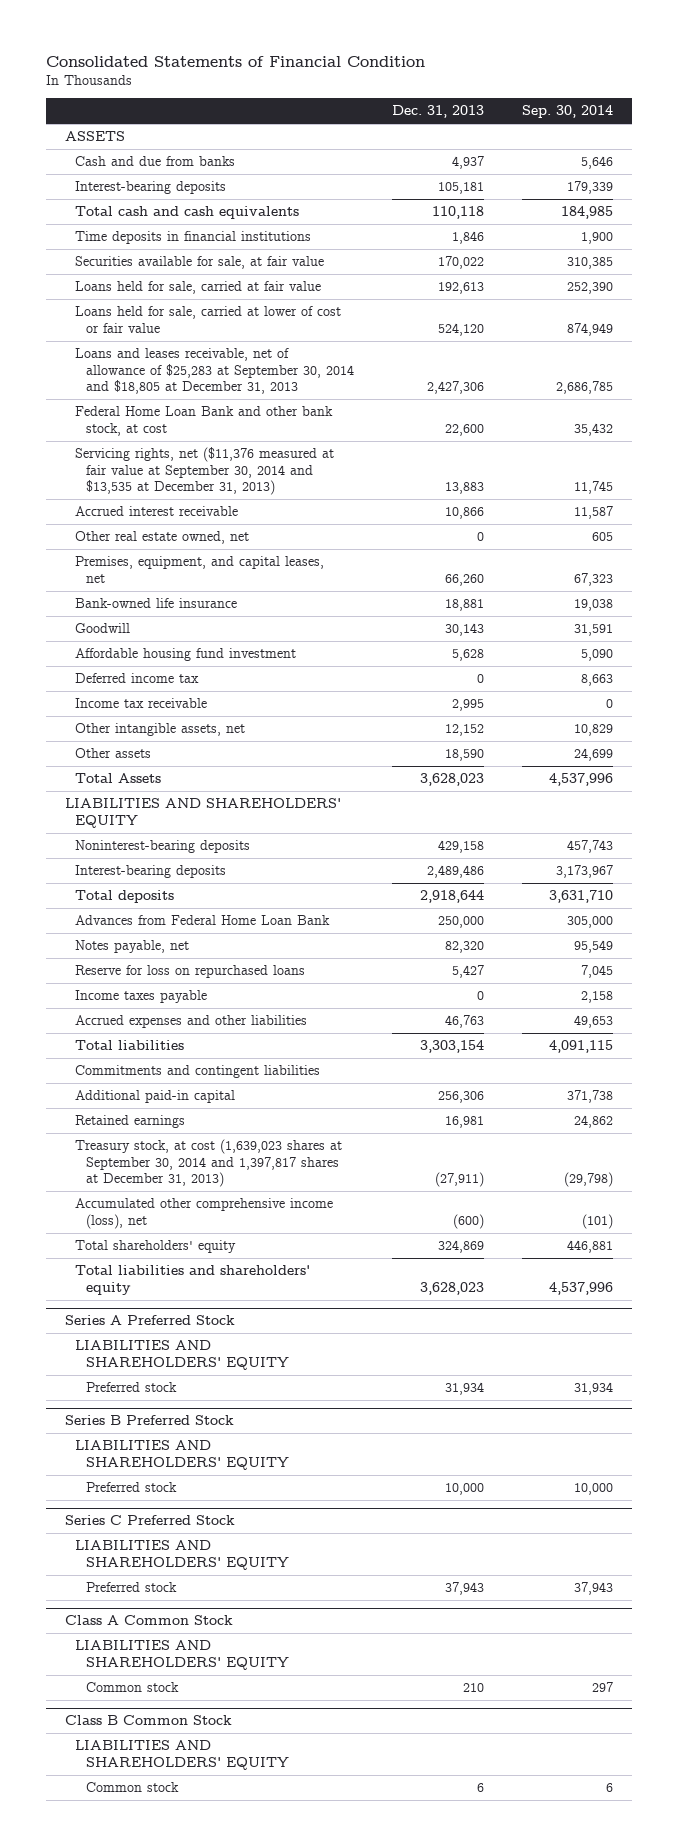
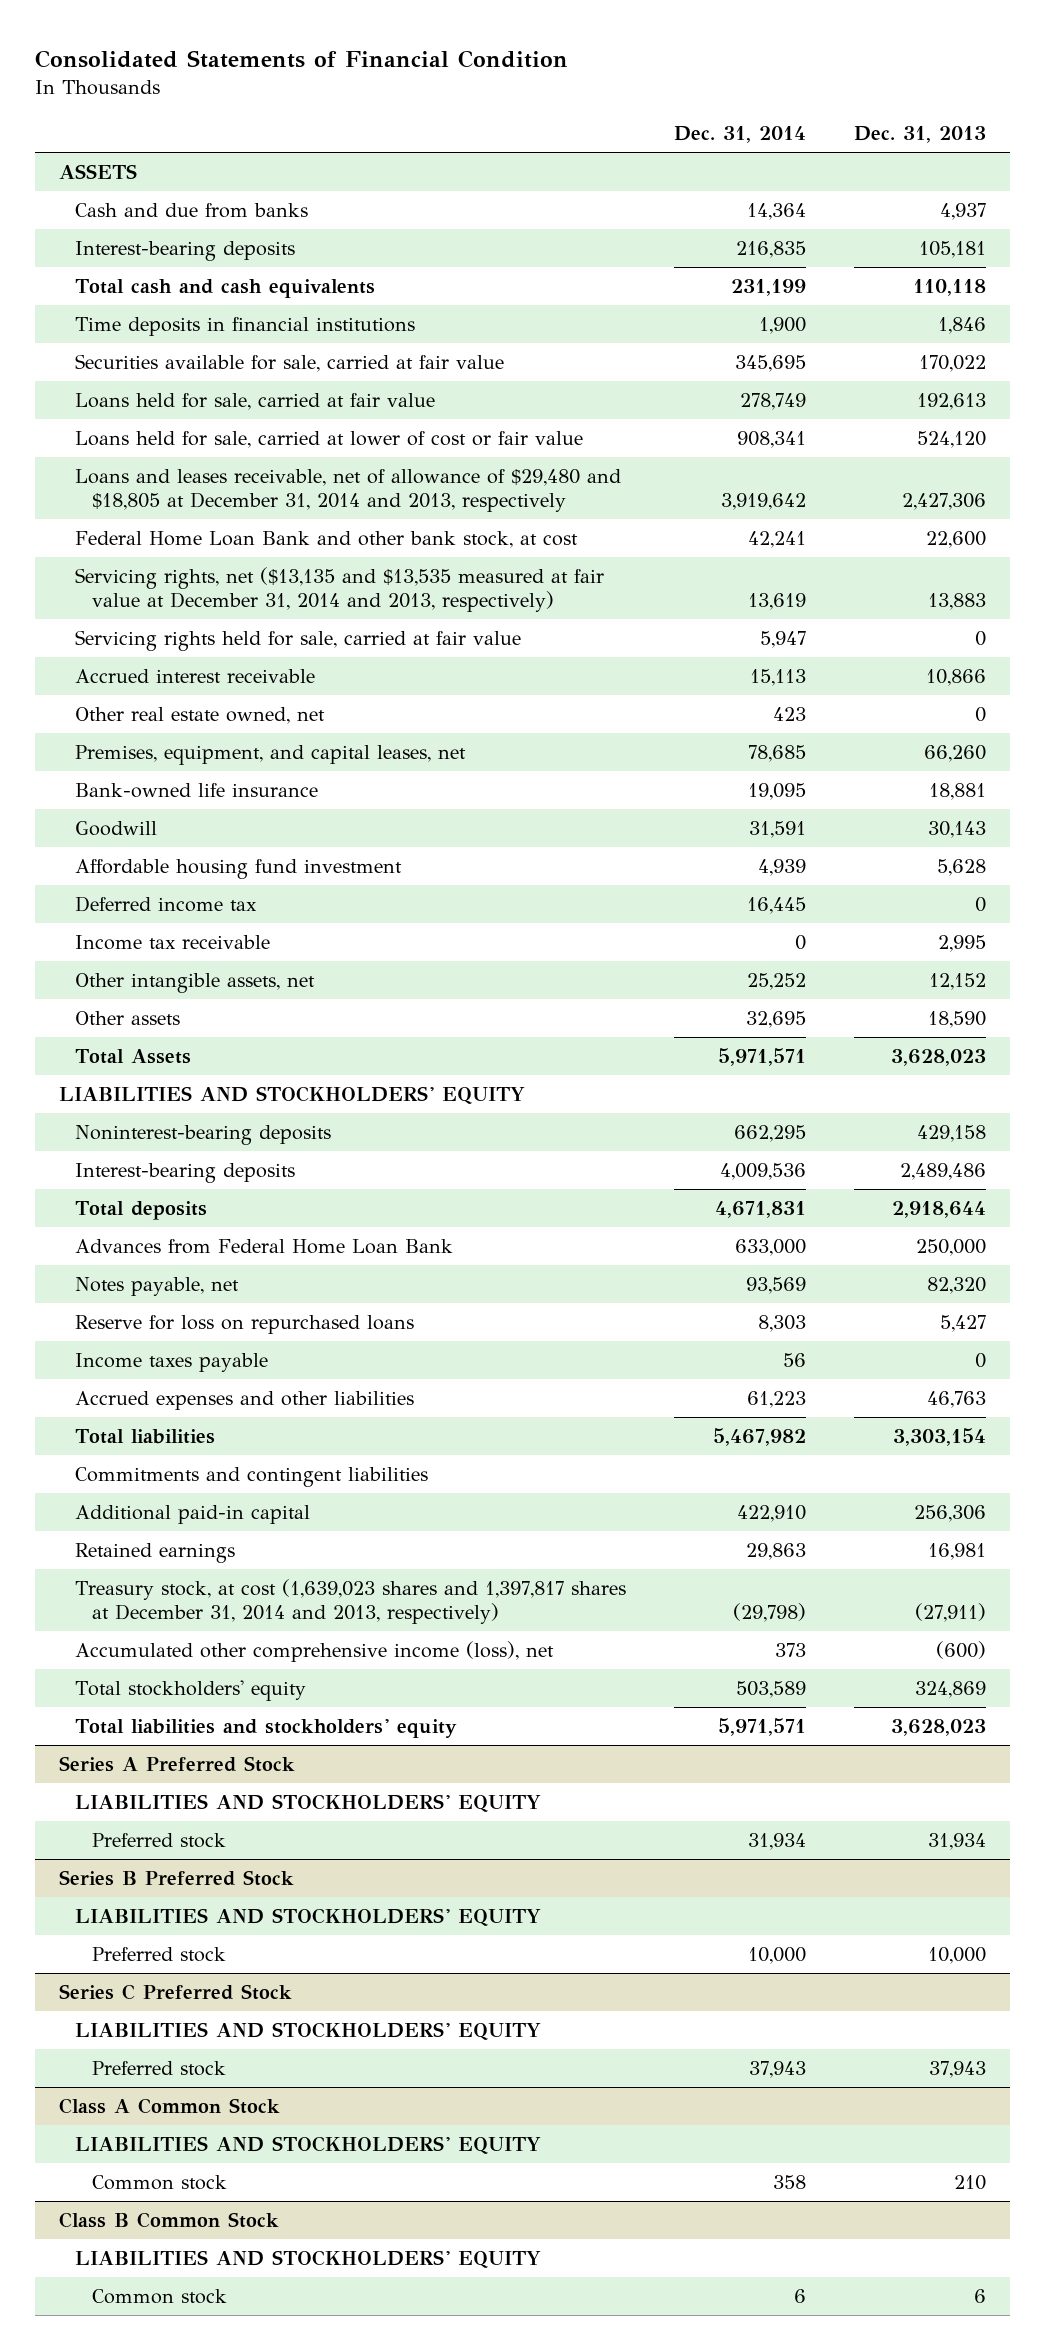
[521,105,613,119] Sep. 30, 2014 -> none
none -> [674,126,807,144] Dec. 31, 2014
[75,256,325,270] Securities available for sale, at fair value -> [75,353,505,372] Securities available for sale, carried at fair value
[75,348,354,395] Loans and leases receivable, net of allowance of $25,283 at September 30, 2014 and $18,805 at December 31, 2013 -> [75,468,622,512] Loans and leases receivable, net of allowance of $29,480 and $18,805 at December 31, 2014 and 2013, respectively
[75,447,335,496] Servicing rights, net ($11,376 measured at fair value at September 30, 2014 and $13,535 at December 31, 2013) -> [75,566,605,612] Servicing rights, net ($13,135 and $13,535 measured at fair value at December 31, 2014 and 2013, respectively)
none -> [75,629,522,651] Servicing rights held for sale, carried at fair value
[64,798,341,828] LIABILITIES AND SHAREHOLDERS' EQUITY -> [59,1085,526,1105] LIABILITIES AND STOCKHOLDERS' EQUITY
[75,1139,343,1188] Treasury stock, at cost (1,639,023 shares at September 30, 2014 and 1,397,817 shares at December 31, 2013) -> [75,1578,627,1624] Treasury stock, at cost (1,639,023 shares and 1,397,817 shares at December 31, 2014 and 2013, respectively)
[75,1240,237,1254] Total shareholders' equity -> [75,1679,307,1701] Total stockholders' equity
[75,1265,311,1295] Total liabilities and shareholders' equity -> [75,1718,458,1738] Total liabilities and stockholders' equity
[75,1340,289,1370] LIABILITIES AND SHAREHOLDERS' EQUITY -> [75,1793,542,1813] LIABILITIES AND STOCKHOLDERS' EQUITY
[75,1440,289,1470] LIABILITIES AND SHAREHOLDERS' EQUITY -> [75,1907,542,1927] LIABILITIES AND STOCKHOLDERS' EQUITY
[75,1540,289,1570] LIABILITIES AND SHAREHOLDERS' EQUITY -> [75,2021,542,2041] LIABILITIES AND STOCKHOLDERS' EQUITY
[75,1640,289,1670] LIABILITIES AND SHAREHOLDERS' EQUITY -> [75,2135,542,2155] LIABILITIES AND STOCKHOLDERS' EQUITY
[75,1740,289,1770] LIABILITIES AND SHAREHOLDERS' EQUITY -> [75,2249,542,2269] LIABILITIES AND STOCKHOLDERS' EQUITY

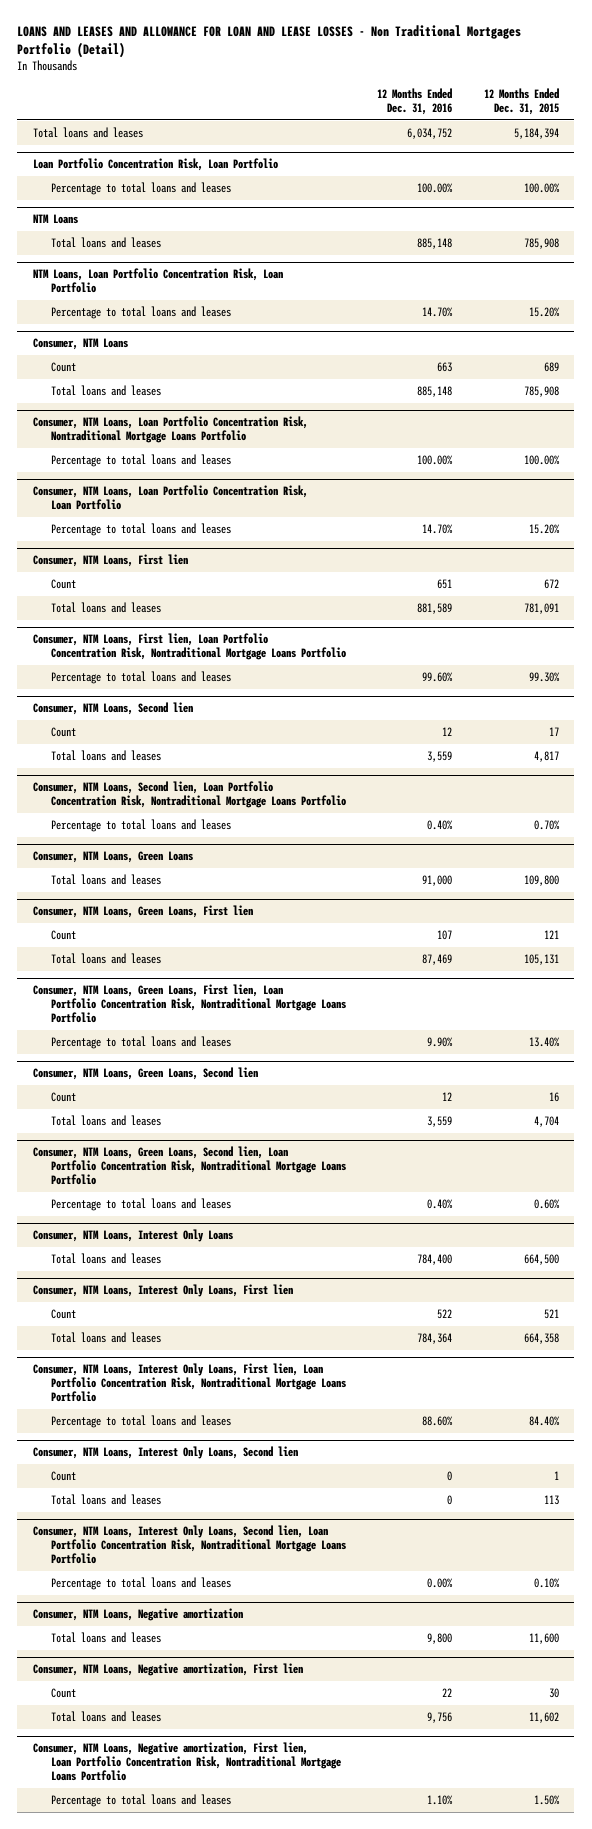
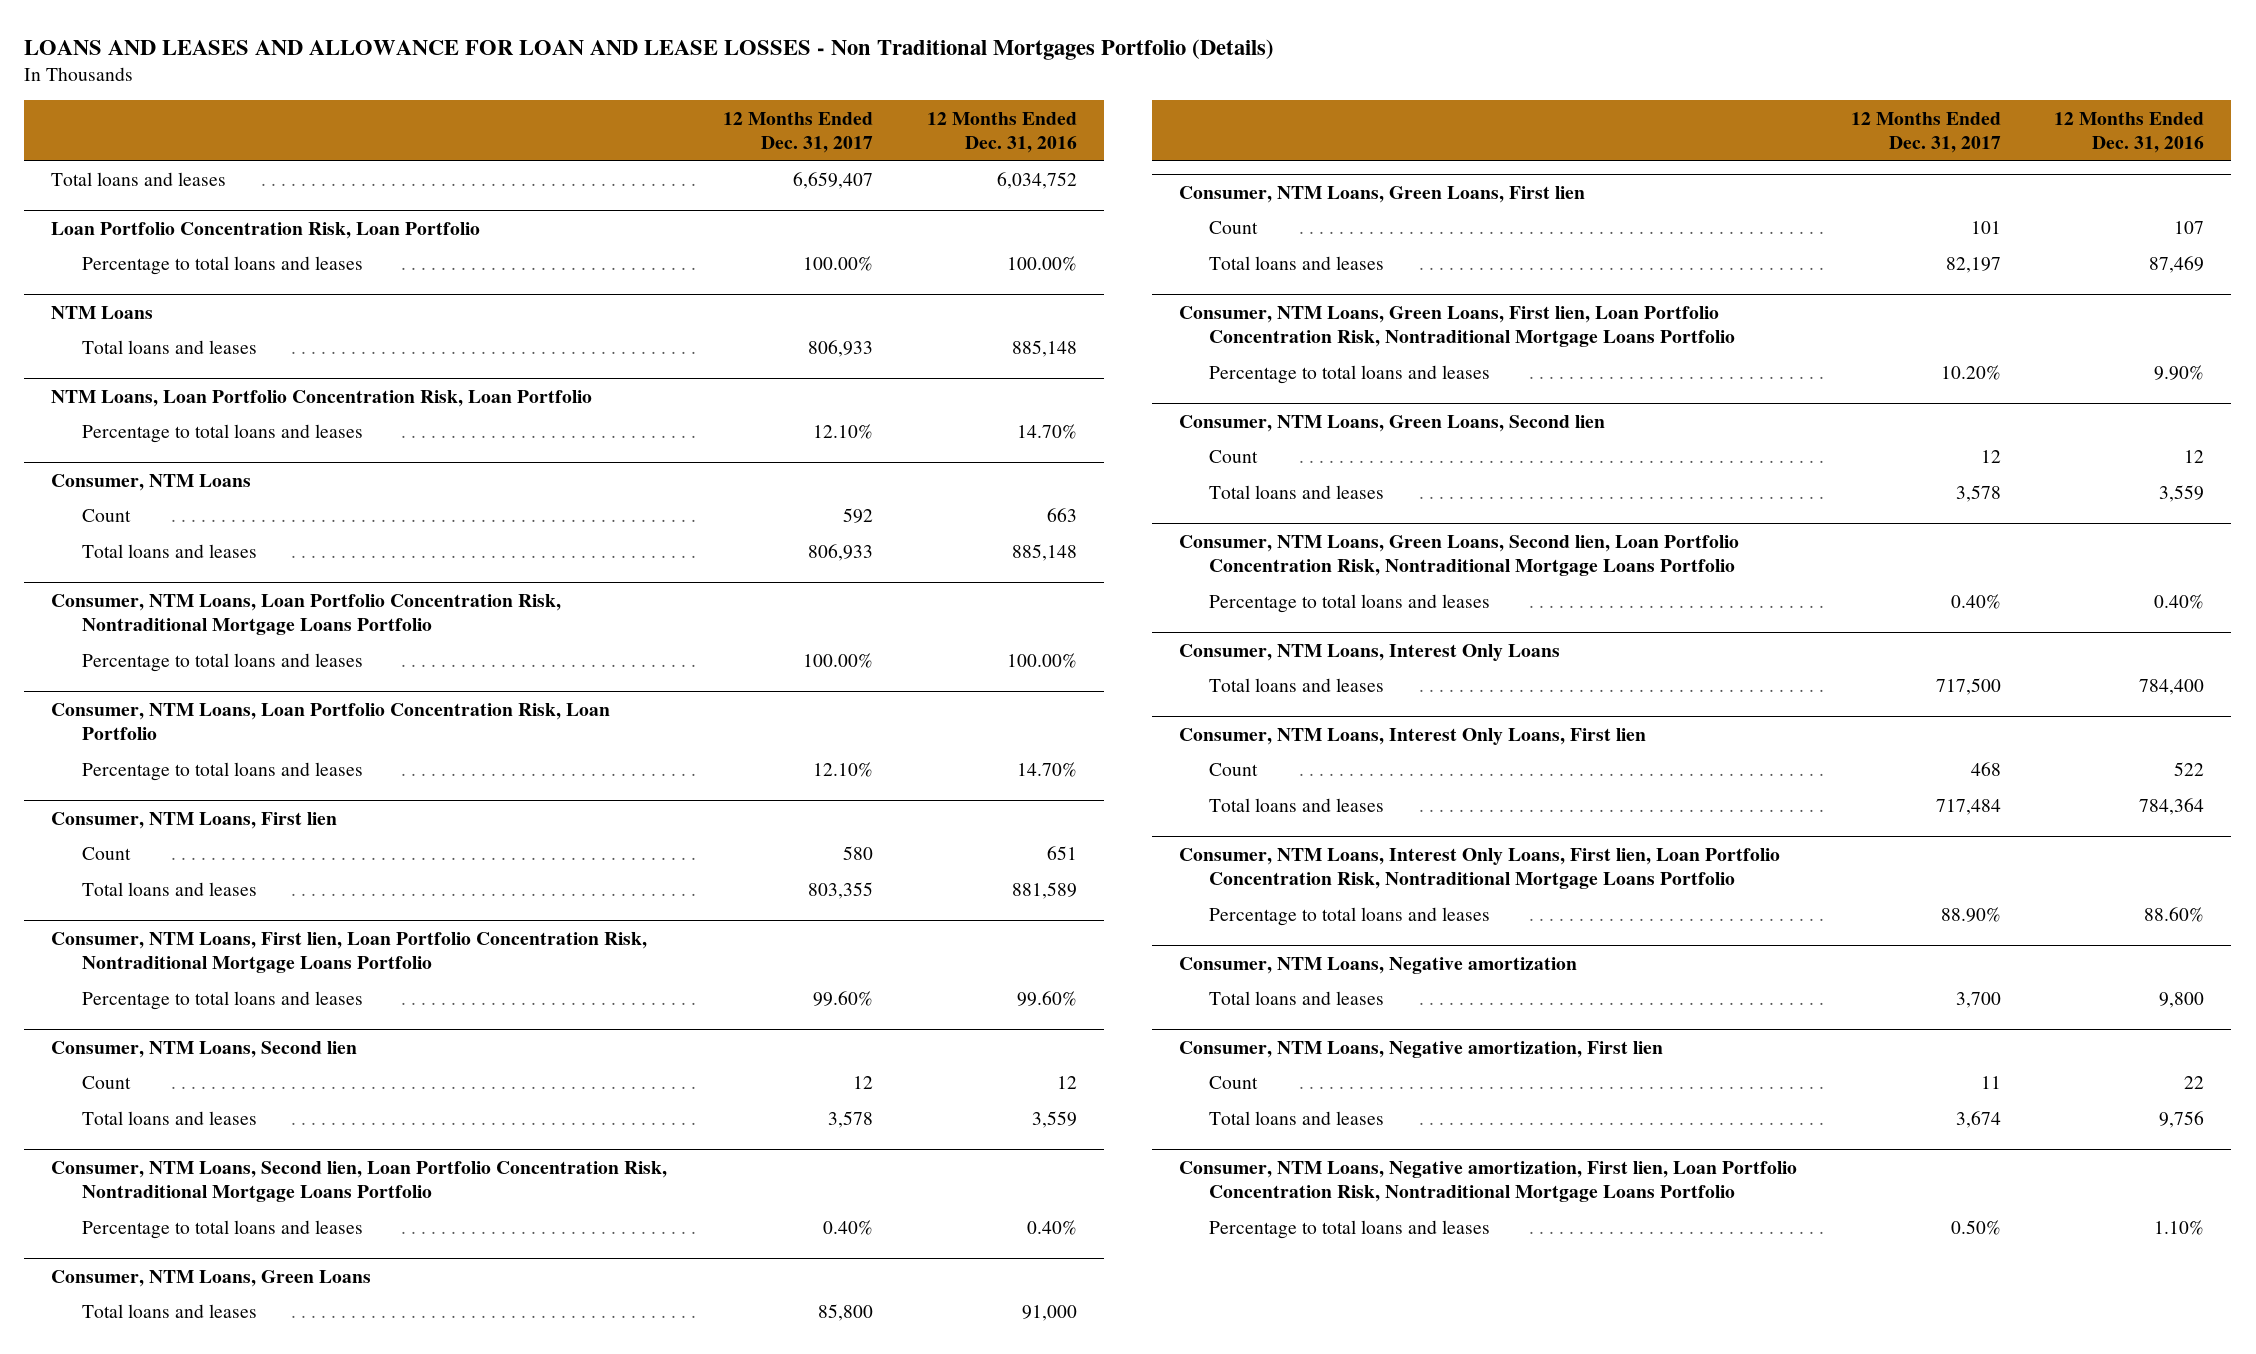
[17,24,522,59] LOANS AND LEASES AND ALLOWANCE FOR LOAN AND LEASE LOSSES - Non Traditional Mortgages Portfolio (Detail) -> [24,38,1275,60] LOANS AND LEASES AND ALLOWANCE FOR LOAN AND LEASE LOSSES - Non Traditional Mortgages Portfolio (Details)
[483,88,559,116] 12 Months Ended Dec. 31, 2015 -> none
none -> [723,111,874,153] 12 Months Ended Dec. 31, 2017
[33,1446,299,1460] Consumer, NTM Loans, Interest Only Loans, Second lien -> none
[50,1470,76,1481] Count -> none
[50,1493,161,1505] Total loans and leases -> none
[33,1525,346,1565] Consumer, NTM Loans, Interest Only Loans, Second lien, Loan Portfolio Concentration Risk, Nontraditional Mortgage Loans Portfolio -> none
[50,1576,231,1590] Percentage to total loans and leases -> none

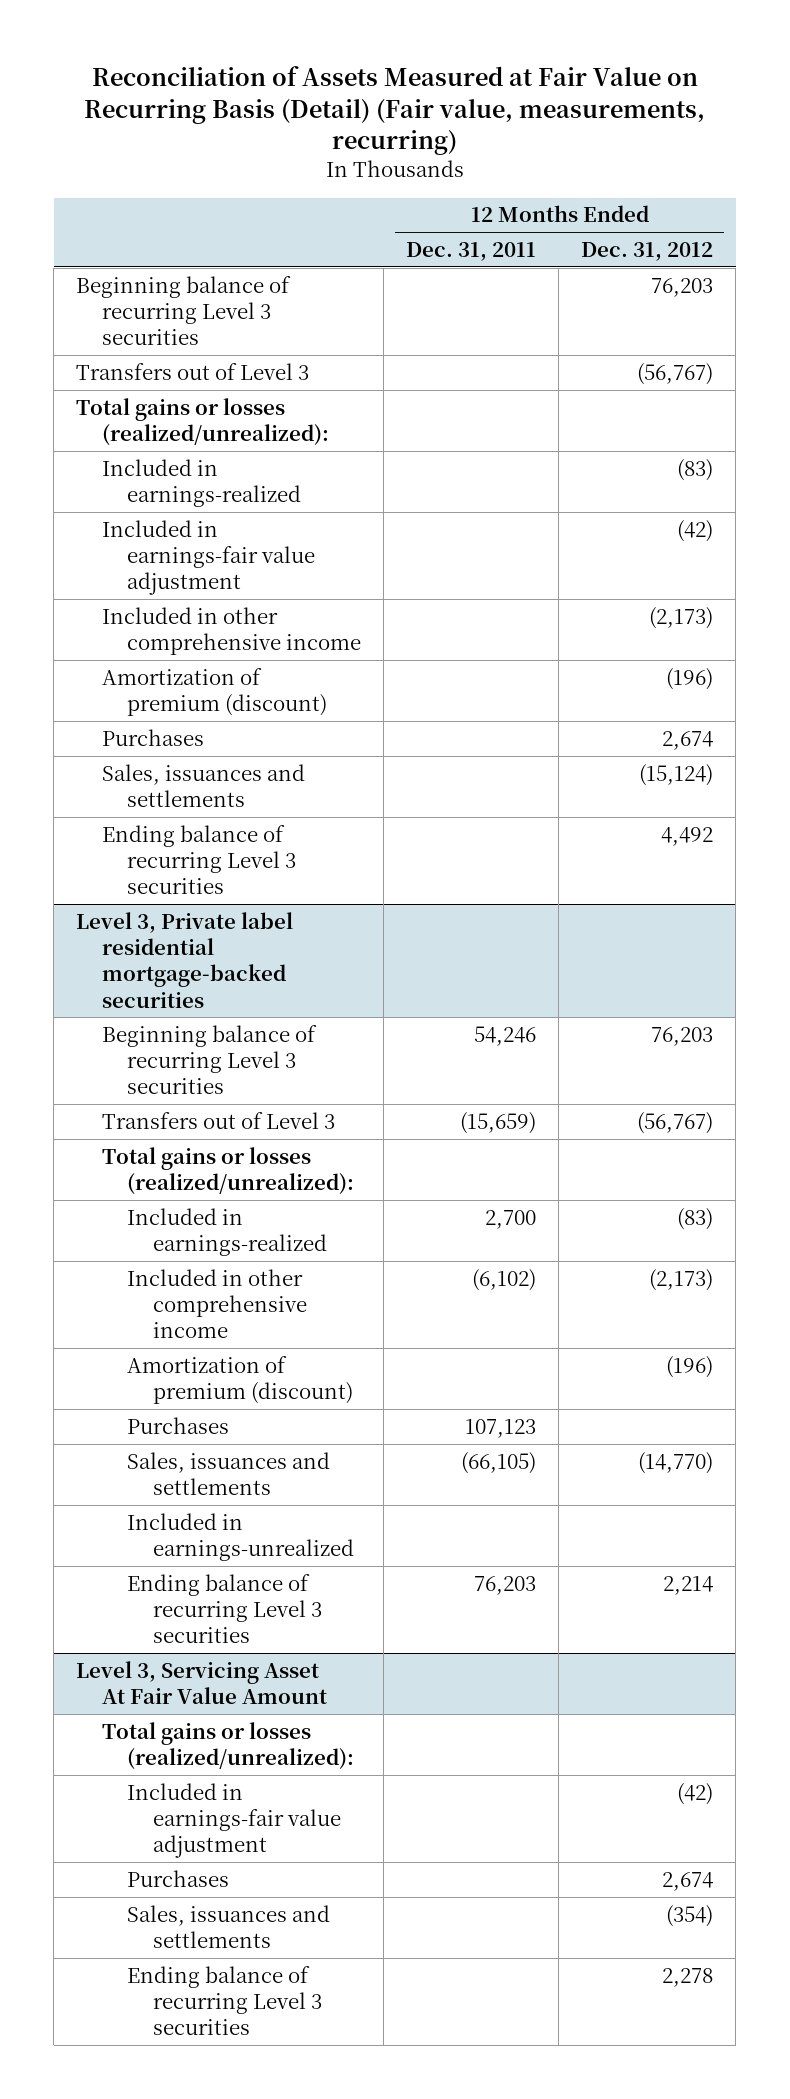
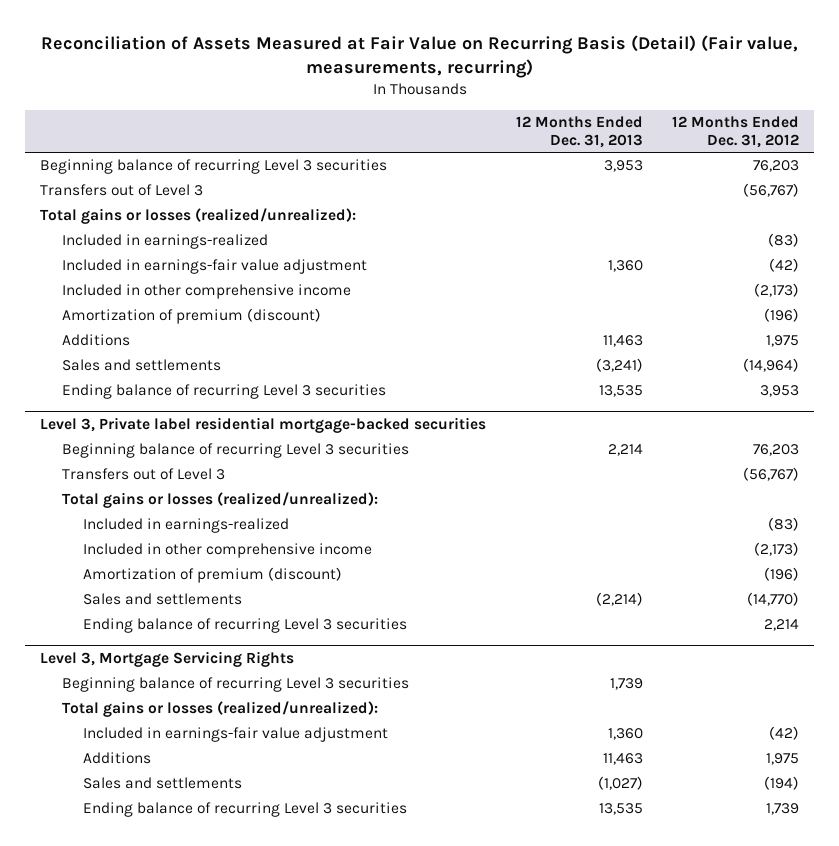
[406,241,537,261] Dec. 31, 2011 -> none
none -> [515,115,643,148] 12 Months Ended Dec. 31, 2013
[101,728,204,746] Purchases -> none
none -> [61,334,130,347] Additions
[101,763,305,808] Sales, issuances and settlements -> [61,359,221,372] Sales and settlements
[639,763,714,786] (15,124) -> [743,358,800,373] (14,964)
[661,826,714,846] 4,492 -> [760,385,800,398] 3,953
[127,1416,230,1434] Purchases -> none
[127,1512,354,1562] Included in earnings-unrealized -> none
[127,1451,331,1496] Sales, issuances and settlements -> [83,593,243,606] Sales and settlements
[76,1660,327,1705] Level 3, Servicing Asset At Fair Value Amount -> none
none -> [39,651,294,668] Level 3, Mortgage Servicing Rights
none -> [61,677,409,693] Beginning balance of recurring Level 3 securities
[127,1869,230,1887] Purchases -> none
none -> [83,752,152,765] Additions
[127,1904,331,1949] Sales, issuances and settlements -> [83,777,243,790] Sales and settlements
[666,1904,714,1927] (354) -> [764,776,800,791] (194)
[662,1967,714,1987] 2,278 -> [766,803,800,816] 1,739

